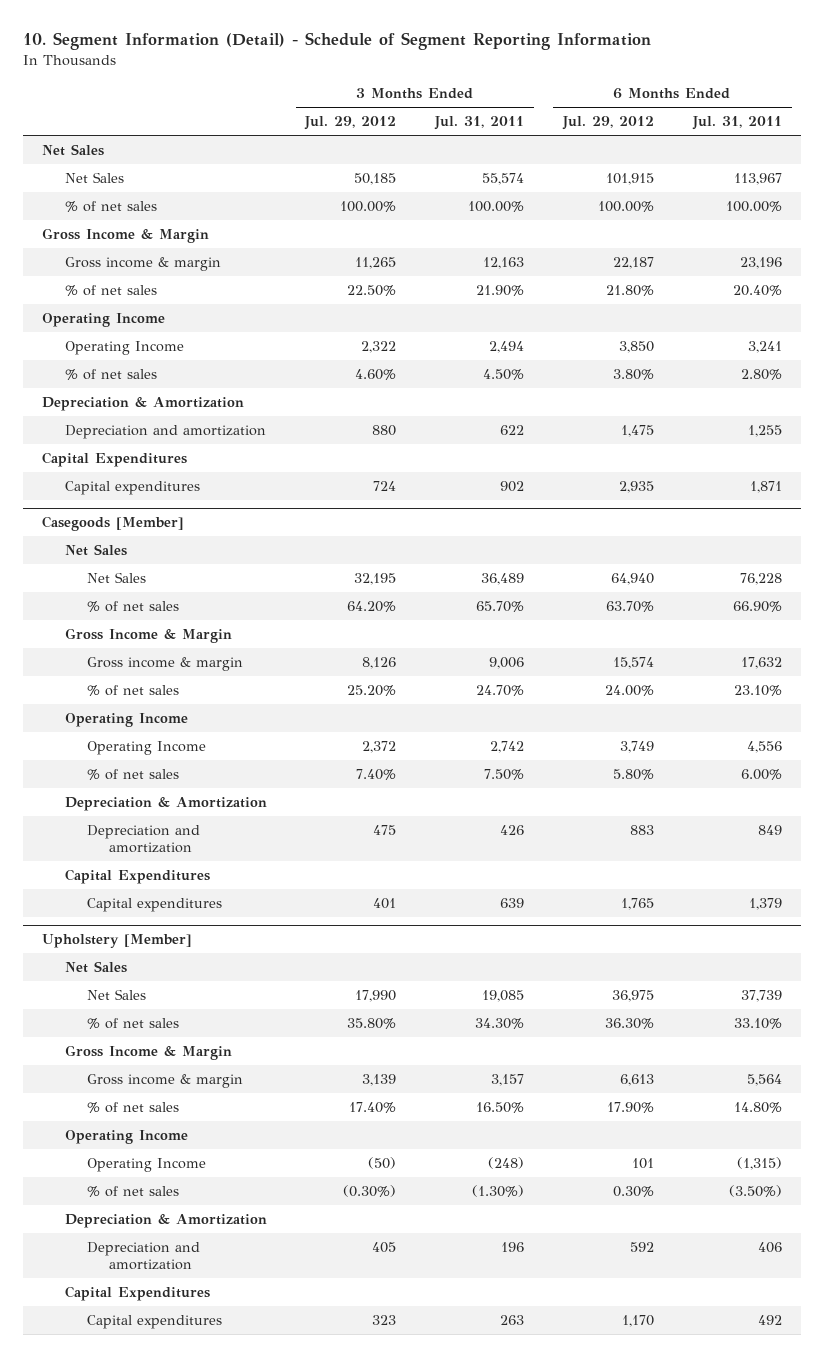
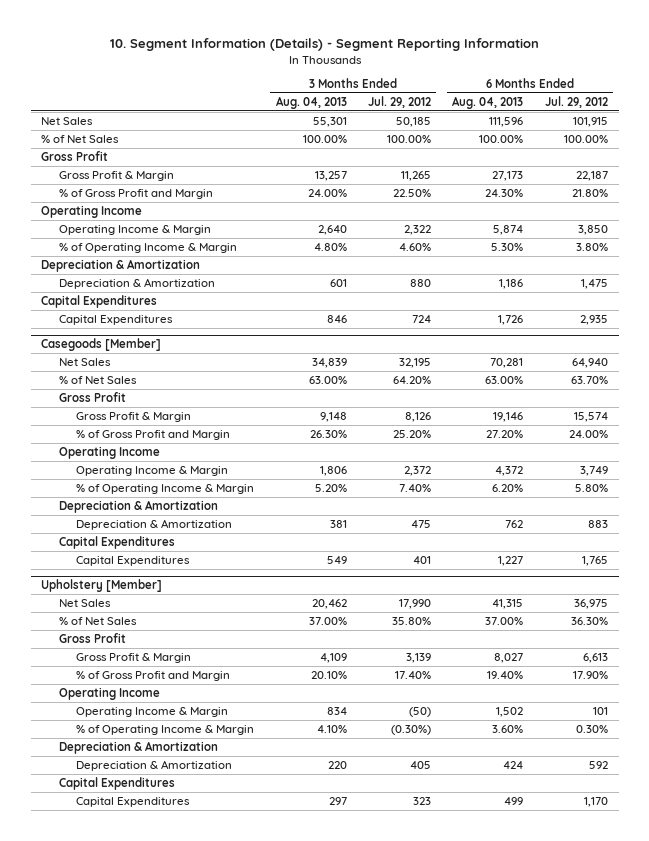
[22,32,651,51] 10. Segment Information (Detail) - Schedule of Segment Reporting Information -> [109,38,539,52] 10. Segment Information (Details) - Segment Reporting Information
[434,116,525,131] Jul. 31, 2011 -> none
[691,116,782,131] Jul. 31, 2011 -> none
none -> [275,95,347,109] Aug. 04, 2013
none -> [452,95,524,109] Aug. 04, 2013
[42,143,105,156] Net Sales -> none
[42,227,210,243] Gross Income & Margin -> none
[64,200,157,212] % of net sales -> [41,134,120,143] % of Net Sales
none -> [41,150,109,161] Gross Profit
[64,256,221,271] Gross income & margin -> [58,170,174,181] Gross Profit & Margin
[64,284,157,296] % of net sales -> [58,188,213,199] % of Gross Profit and Margin
[64,340,184,355] Operating Income -> [58,224,211,235] Operating Income & Margin
[64,368,157,380] % of net sales -> [58,242,237,253] % of Operating Income & Margin
[64,424,266,439] Depreciation and amortization -> [58,277,215,289] Depreciation & Amortization
[64,480,200,495] Capital expenditures -> [58,314,173,325] Capital Expenditures
[64,543,127,556] Net Sales -> none
[64,627,232,643] Gross Income & Margin -> none
[86,600,179,612] % of net sales -> [58,375,137,384] % of Net Sales
none -> [58,391,126,402] Gross Profit
[86,656,243,671] Gross income & margin -> [76,411,192,422] Gross Profit & Margin
[86,684,179,696] % of net sales -> [76,429,231,440] % of Gross Profit and Margin
[86,740,206,755] Operating Income -> [76,465,229,476] Operating Income & Margin
[86,768,179,780] % of net sales -> [76,483,255,494] % of Operating Income & Margin
[86,824,200,853] Depreciation and amortization -> [76,518,233,530] Depreciation & Amortization
[86,897,222,912] Capital expenditures -> [76,555,191,566] Capital Expenditures
[64,960,127,973] Net Sales -> none
[64,1044,232,1060] Gross Income & Margin -> none
[86,1017,179,1029] % of net sales -> [58,616,137,625] % of Net Sales
none -> [58,632,126,643] Gross Profit
[86,1073,243,1088] Gross income & margin -> [76,652,192,663] Gross Profit & Margin
[86,1101,179,1113] % of net sales -> [76,670,231,681] % of Gross Profit and Margin
[86,1157,206,1172] Operating Income -> [76,706,229,717] Operating Income & Margin
[86,1185,179,1197] % of net sales -> [76,724,255,735] % of Operating Income & Margin
[86,1241,200,1270] Depreciation and amortization -> [76,759,233,771] Depreciation & Amortization
[86,1314,222,1329] Capital expenditures -> [76,796,191,807] Capital Expenditures

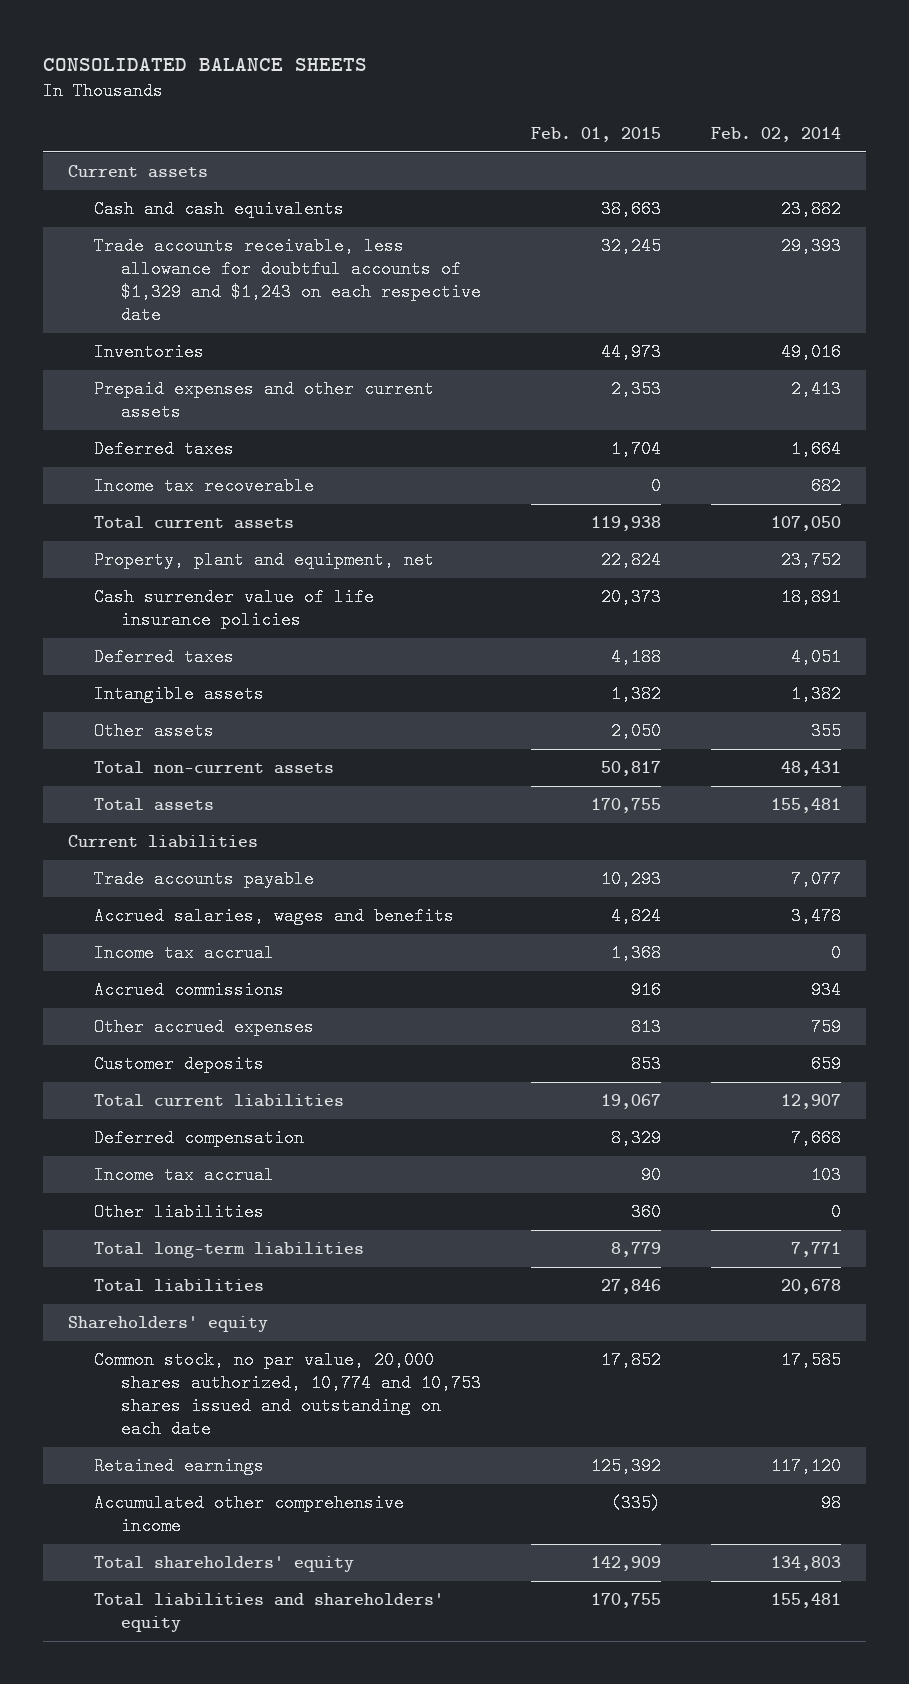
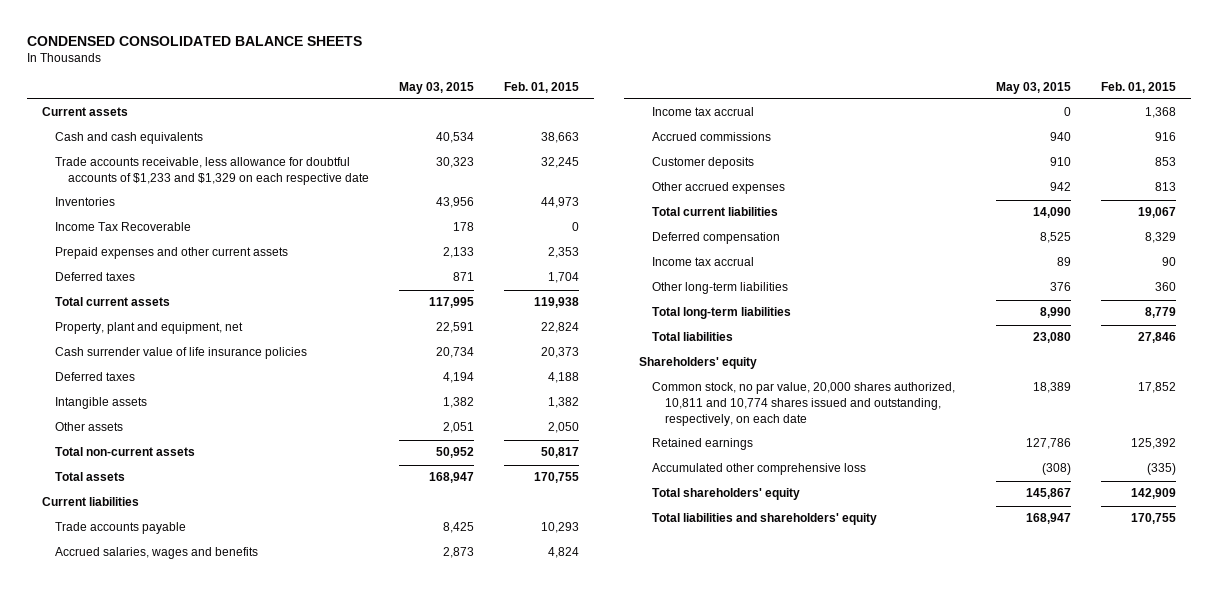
[42,58,367,72] CONSOLIDATED BALANCE SHEETS -> [27,35,363,46] CONDENSED CONSOLIDATED BALANCE SHEETS
[710,127,841,143] Feb. 02, 2014 -> none
none -> [399,81,475,94] May 03, 2015
[94,237,481,325] Trade accounts receivable, less allowance for doubtful accounts of $1,329 and $1,243 on each respective date -> [55,157,370,186] Trade accounts receivable, less allowance for doubtful accounts of $1,233 and $1,329 on each respective date
none -> [55,222,192,232] Income Tax Recoverable
[94,477,315,496] Income tax recoverable -> none
[94,1018,315,1037] Other accrued expenses -> [651,182,785,195] Other accrued expenses
[94,1203,265,1222] Other liabilities -> [651,282,788,295] Other long-term liabilities
[94,1351,481,1439] Common stock, no par value, 20,000 shares authorized, 10,774 and 10,753 shares issued and outstanding on each date -> [651,382,955,426] Common stock, no par value, 20,000 shares authorized, 10,811 and 10,774 shares issued and outstanding, respectively, on each date
[94,1494,405,1536] Accumulated other comprehensive income -> [651,463,866,476] Accumulated other comprehensive loss

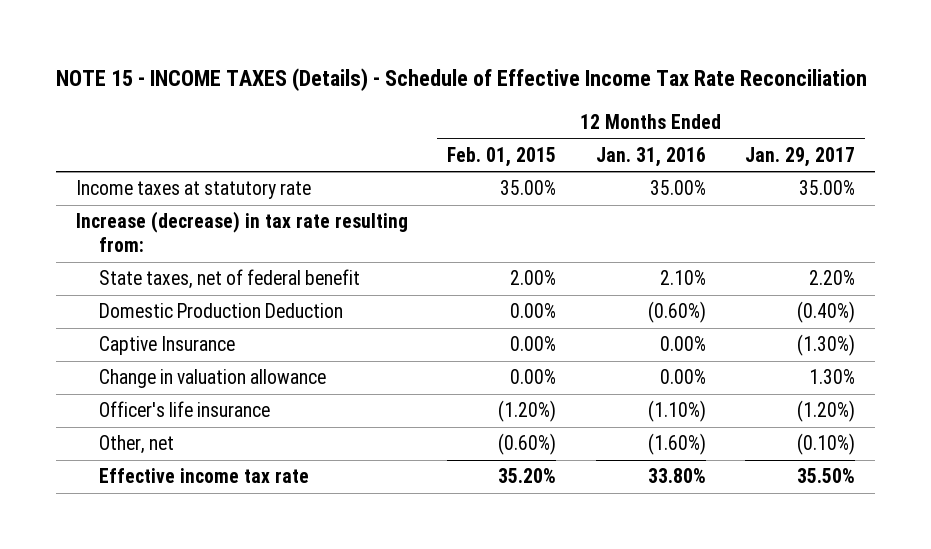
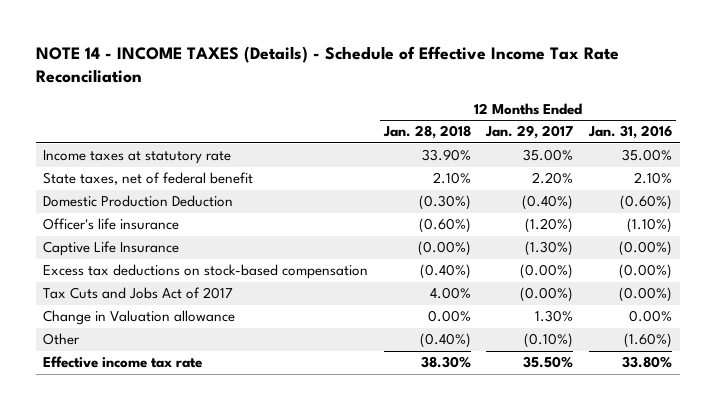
[56,68,868,92] NOTE 15 - INCOME TAXES (Details) - Schedule of Effective Income Tax Rate Reconciliation -> [35,46,619,84] NOTE 14 - INCOME TAXES (Details) - Schedule of Effective Income Tax Rate Reconciliation
[447,146,557,167] Feb. 01, 2015 -> none
none -> [382,125,471,140] Jan. 28, 2018
[75,211,408,253] Increase (decrease) in tax rate resulting from: -> none
[99,336,236,356] Captive Insurance -> none
[99,369,327,389] Change in valuation allowance -> none
none -> [43,241,180,257] Captive Life Insurance
none -> [43,264,369,280] Excess tax deductions on stock-based compensation
none -> [43,287,234,300] Tax Cuts and Jobs Act of 2017
none -> [43,310,236,326] Change in Valuation allowance
[99,435,175,455] Other, net -> [43,333,81,346] Other

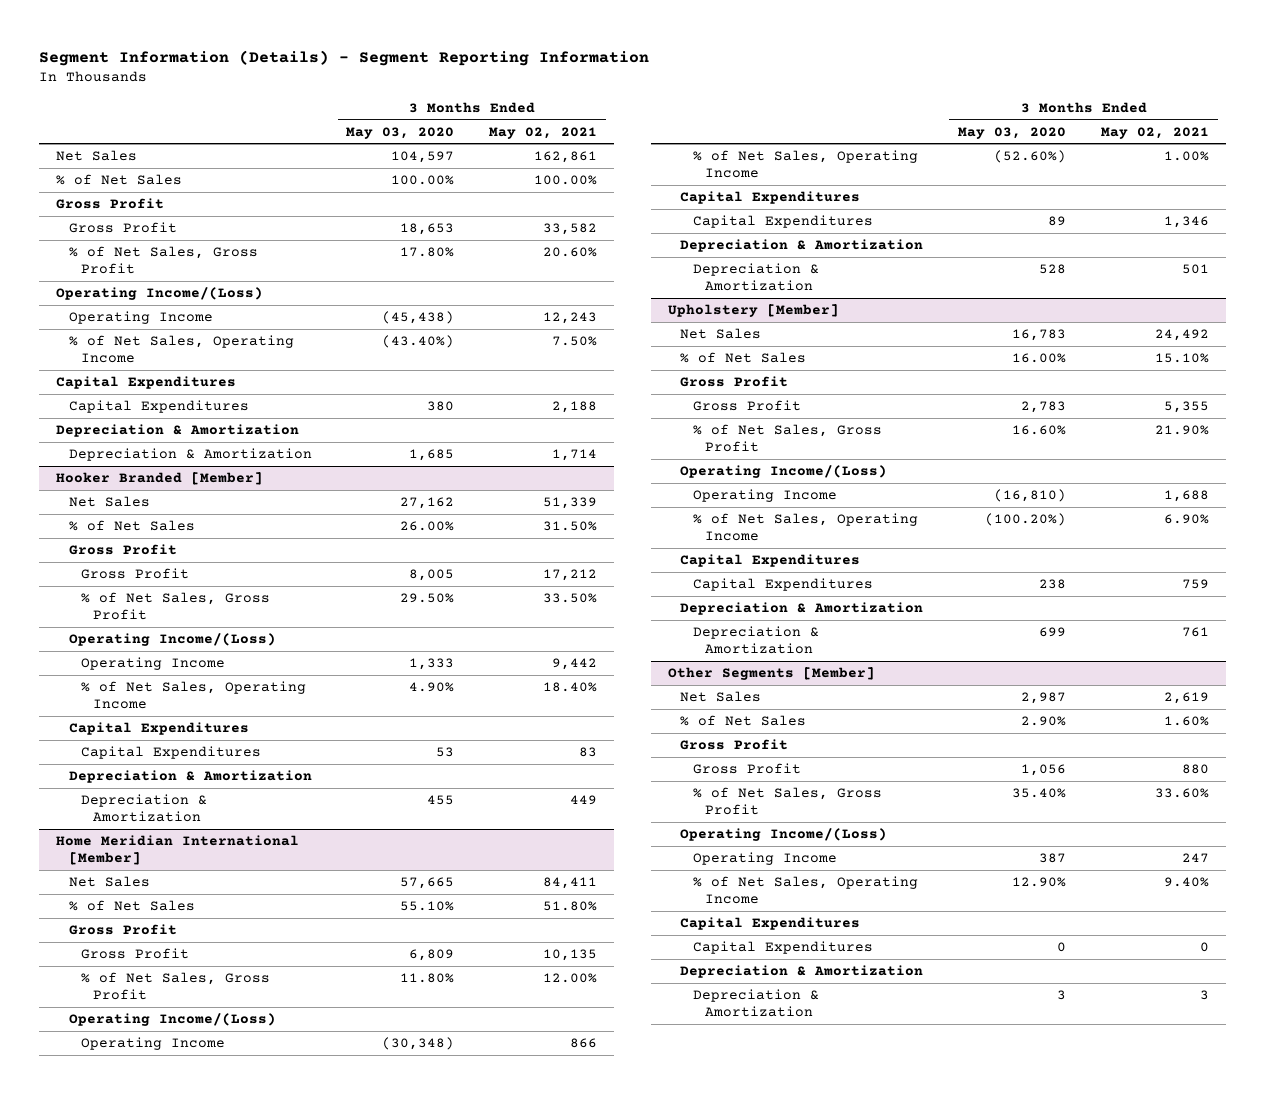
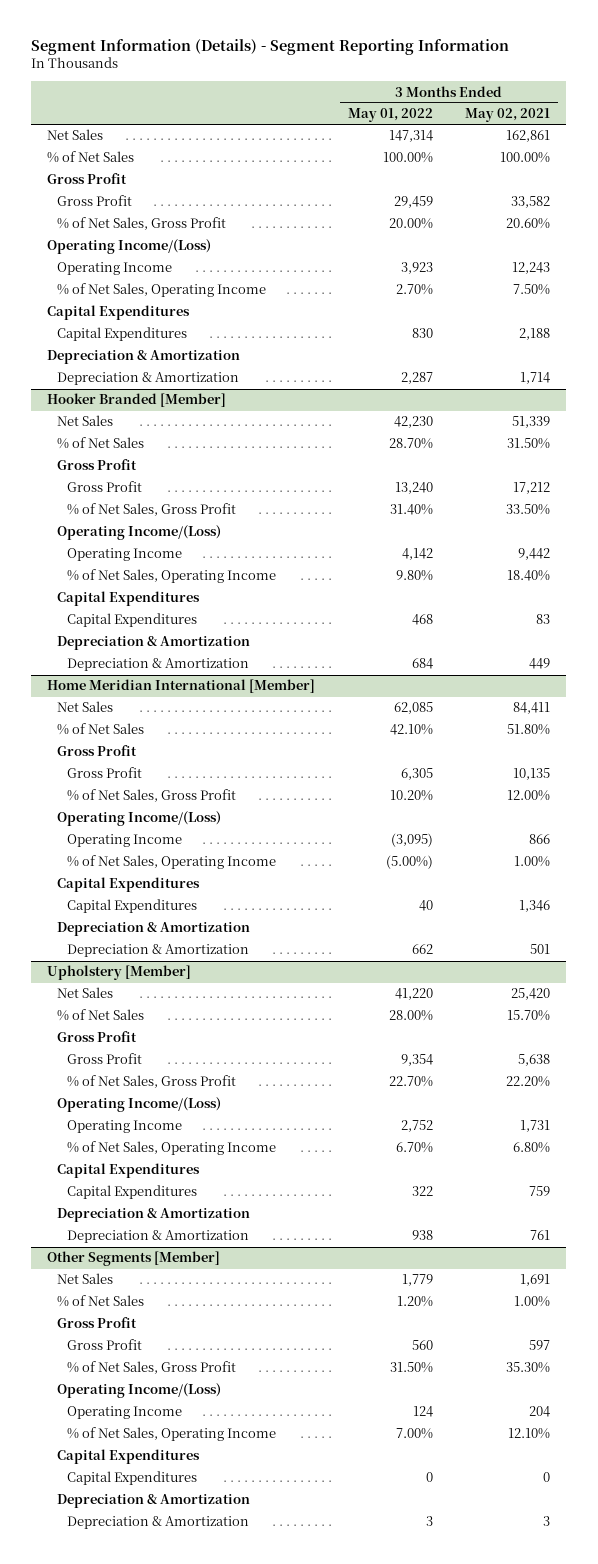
[346,126,455,139] May 03, 2020 -> none
none -> [347,108,433,123] May 01, 2022
[1154,329,1209,342] 24,492 -> [511,988,551,1001] 25,420
[1154,353,1209,364] 15.10% -> [507,1010,551,1022] 15.70%
[1163,401,1209,414] 5,355 -> [518,1054,551,1067] 5,638
[1154,425,1209,436] 21.90% -> [506,1076,551,1088] 22.20%
[1163,490,1209,503] 1,688 -> [520,1120,551,1133] 1,731
[1163,514,1209,525] 6.90% -> [513,1142,551,1154] 6.80%
[1163,692,1209,705] 2,619 -> [520,1274,551,1287] 1,691
[1163,716,1209,727] 1.60% -> [514,1296,551,1308] 1.00%
[1181,764,1209,775] 880 -> [529,1340,551,1351] 597
[1154,788,1209,799] 33.60% -> [506,1362,551,1374] 35.30%
[1181,853,1209,864] 247 -> [529,1406,551,1418] 204
[1163,877,1209,888] 9.40% -> [508,1428,551,1440] 12.10%

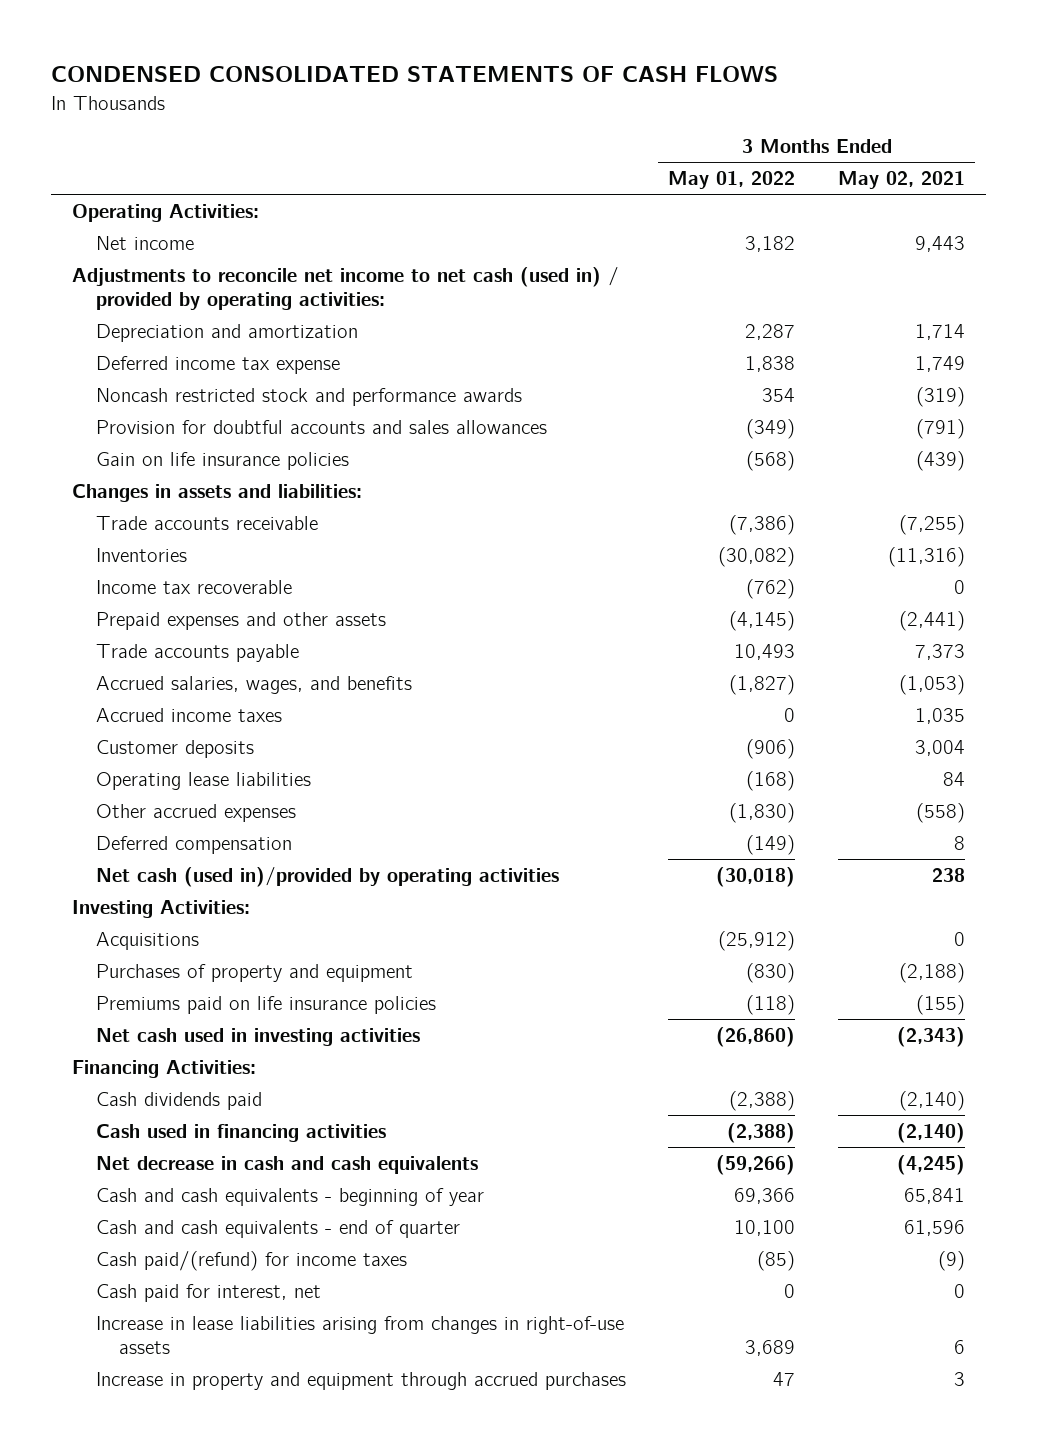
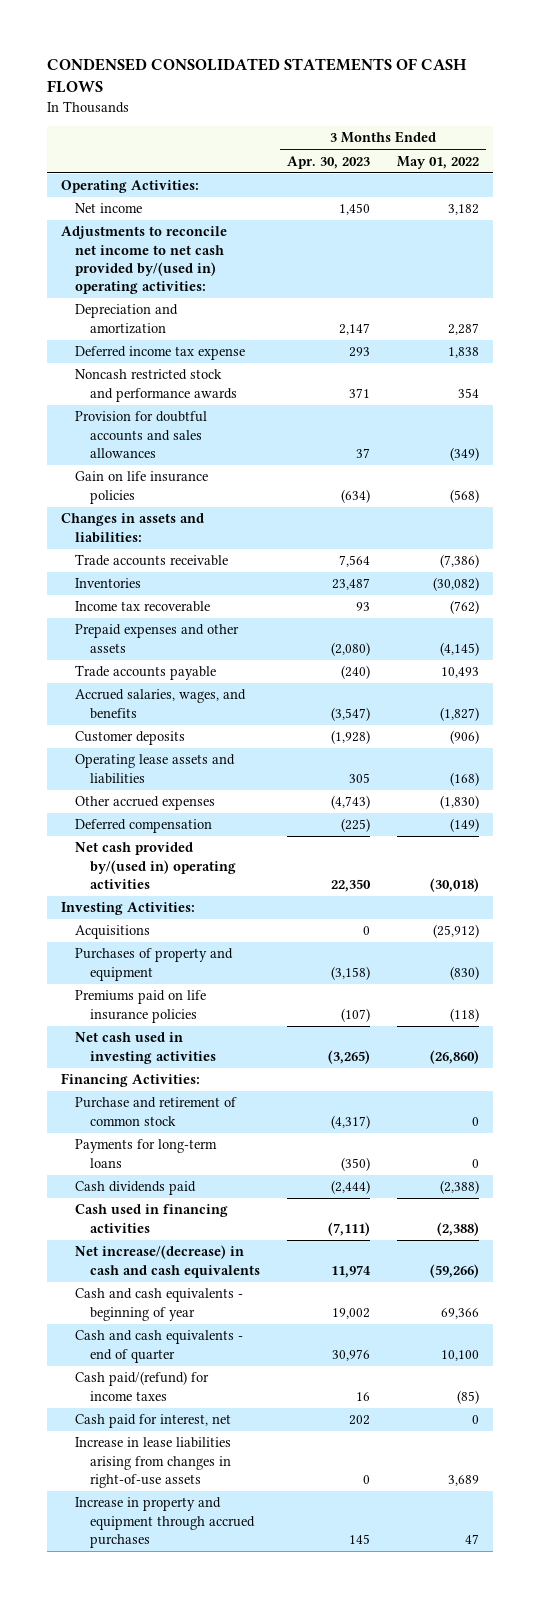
[837,171,965,190] May 02, 2021 -> none
none -> [287,155,371,169] Apr. 30, 2023
[72,267,620,310] Adjustments to reconcile net income to net cash (used in) / provided by operating activities: -> [60,226,227,294] Adjustments to reconcile net income to net cash provided by/(used in) operating activities:
[95,708,282,723] Accrued income taxes -> none
[95,772,311,791] Operating lease liabilities -> [75,754,236,784] Operating lease assets and liabilities
[95,867,559,888] Net cash (used in)/provided by operating activities -> [75,842,236,889] Net cash provided by/(used in) operating activities
none -> [75,1097,238,1126] Purchase and retirement of common stock
none -> [75,1139,218,1168] Payments for long-term loans
[95,1156,478,1175] Net decrease in cash and cash equivalents -> [75,1245,260,1278] Net increase/(decrease) in cash and cash equivalents

